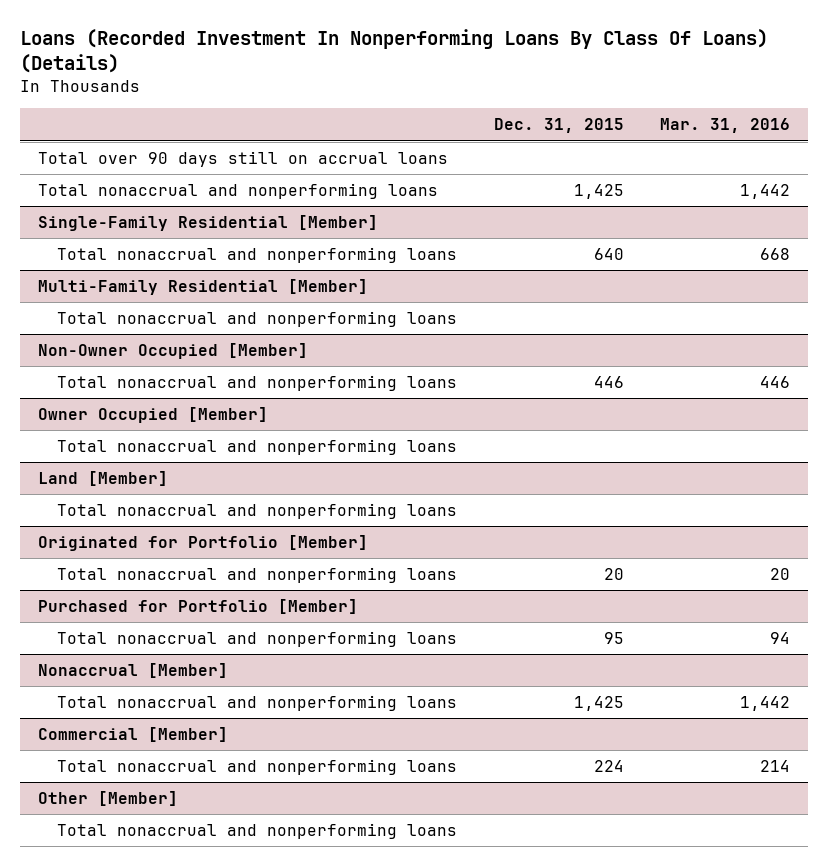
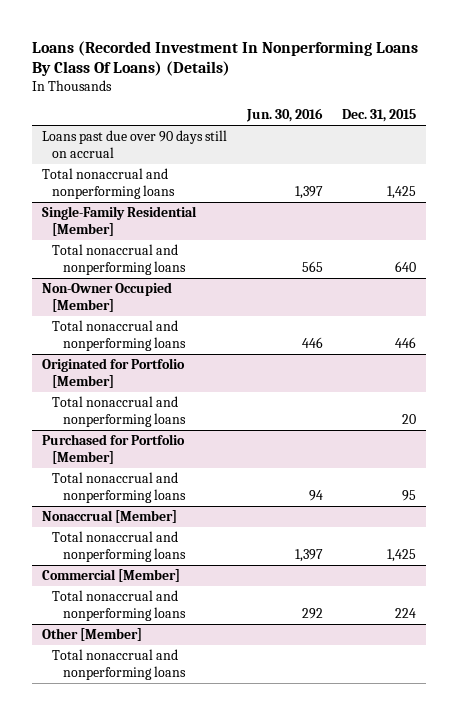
[659,118,790,134] Mar. 31, 2016 -> none
none -> [245,108,323,123] Jun. 30, 2016
[38,151,449,168] Total over 90 days still on accrual loans -> [41,129,227,158] Loans past due over 90 days still on accrual
[38,279,369,296] Multi-Family Residential [Member] -> none
[57,311,458,328] Total nonaccrual and nonperforming loans -> none
[38,407,269,424] Owner Occupied [Member] -> none
[57,439,458,456] Total nonaccrual and nonperforming loans -> none
[38,471,169,487] Land [Member] -> none
[57,503,458,520] Total nonaccrual and nonperforming loans -> none

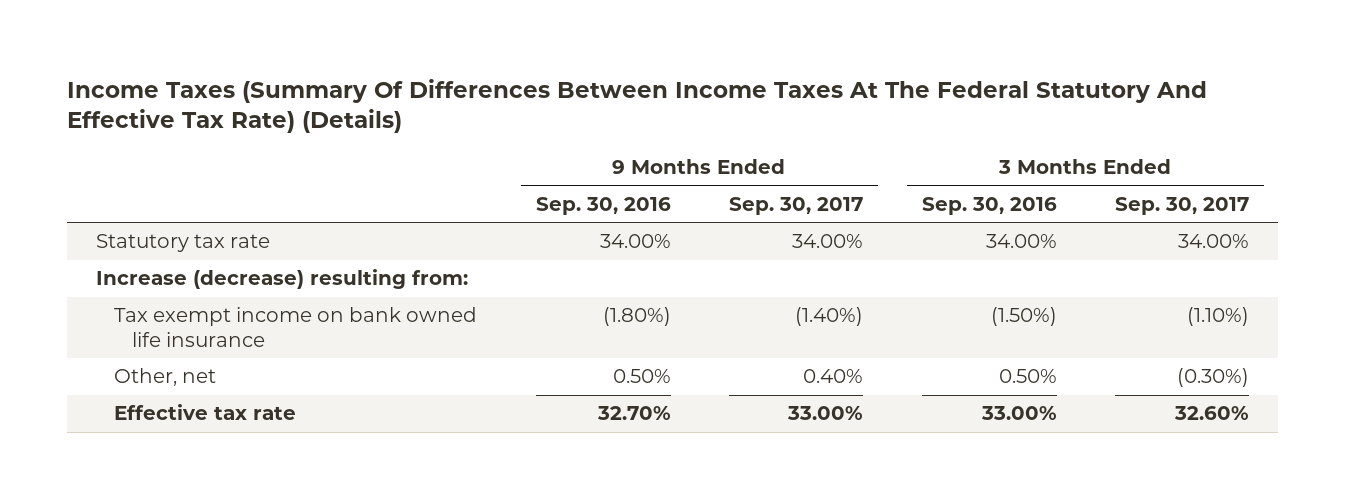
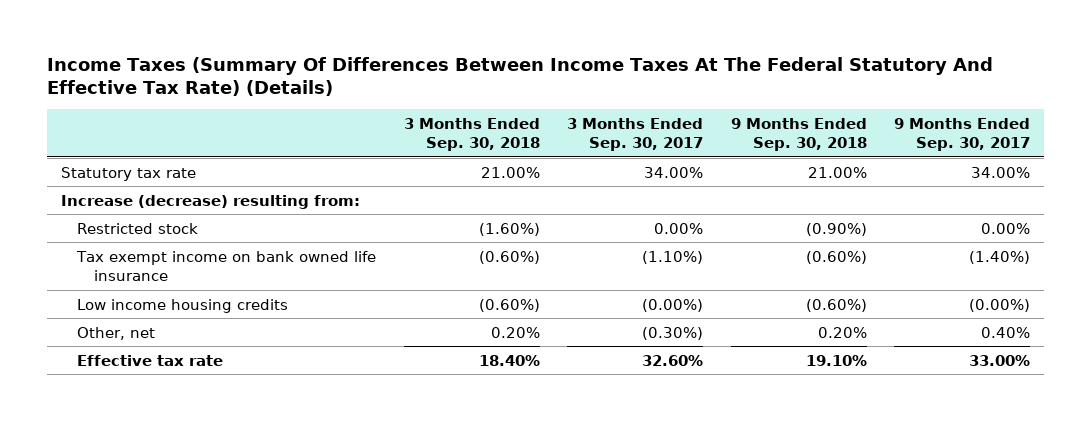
[535,196,671,215] Sep. 30, 2016 -> none
[921,196,1057,215] Sep. 30, 2016 -> none
none -> [403,117,540,152] 3 Months Ended Sep. 30, 2018
none -> [730,117,867,152] 9 Months Ended Sep. 30, 2018
none -> [77,222,199,234] Restricted stock
none -> [77,298,289,313] Low income housing credits

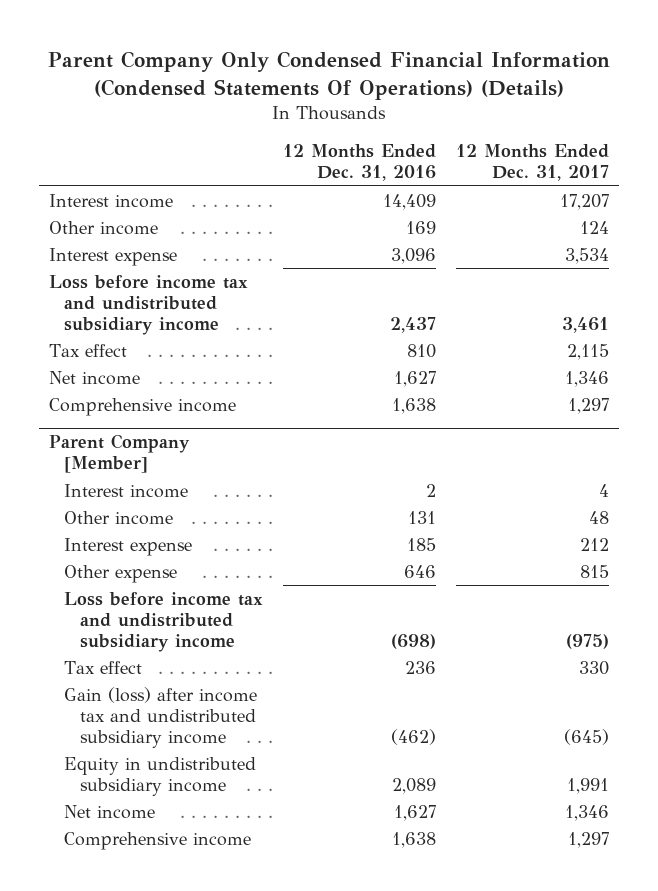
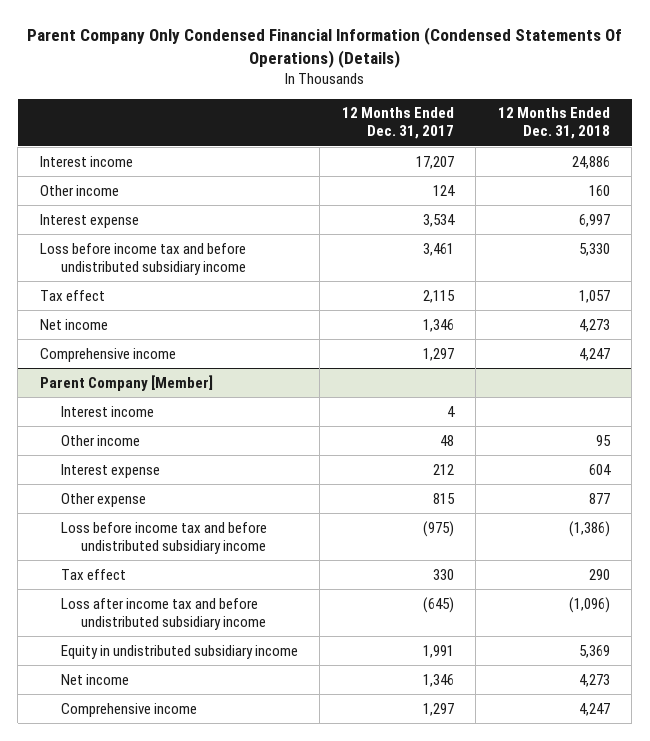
[283,144,437,182] 12 Months Ended Dec. 31, 2016 -> none
none -> [497,107,610,140] 12 Months Ended Dec. 31, 2018
[48,274,248,336] Loss before income tax and undistributed subsidiary income -> [39,242,246,275] Loss before income tax and before undistributed subsidiary income
[64,591,264,653] Loss before income tax and undistributed subsidiary income -> [60,521,267,554] Loss before income tax and before undistributed subsidiary income
[64,686,258,749] Gain (loss) after income tax and undistributed subsidiary income -> [60,597,267,630] Loss after income tax and before undistributed subsidiary income

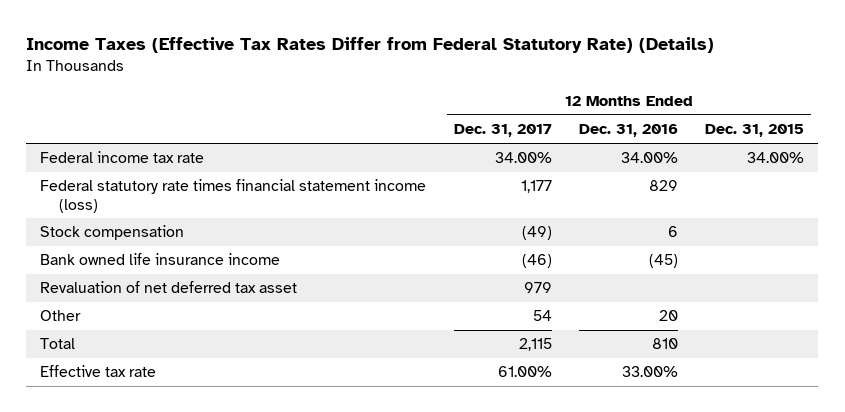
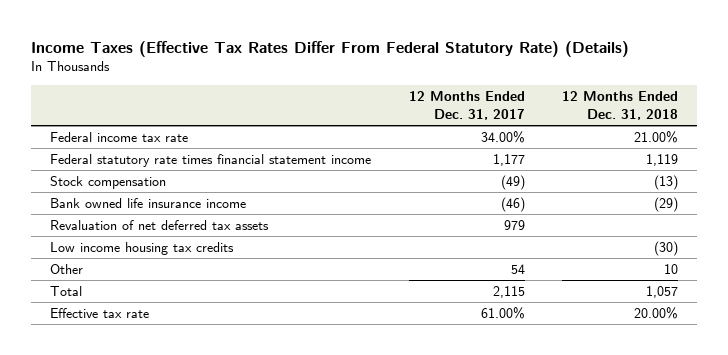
[26,37,715,54] Income Taxes (Effective Tax Rates Differ from Federal Statutory Rate) (Details) -> [31,40,630,57] Income Taxes (Effective Tax Rates Differ From Federal Statutory Rate) (Details)
[579,124,679,138] Dec. 31, 2016 -> none
[705,124,805,138] Dec. 31, 2015 -> none
none -> [562,91,679,121] 12 Months Ended Dec. 31, 2018
[40,179,427,213] Federal statutory rate times financial statement income (loss) -> [49,153,371,167] Federal statutory rate times financial statement income
[40,281,298,294] Revaluation of net deferred tax asset -> [49,219,269,230] Revaluation of net deferred tax assets
none -> [49,241,234,255] Low income housing tax credits

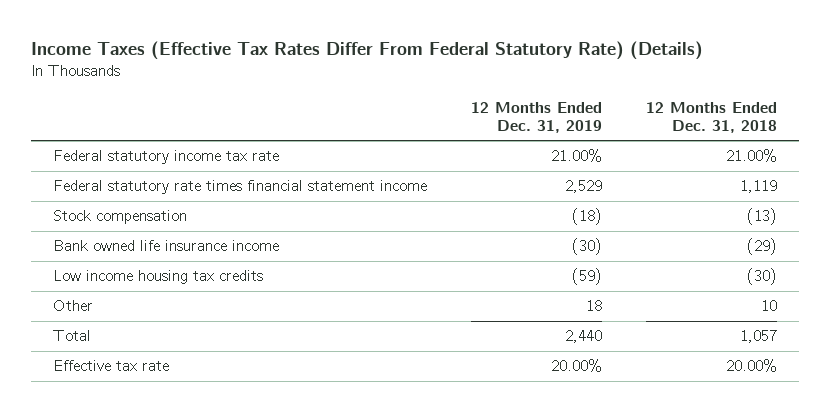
[408,91,525,121] 12 Months Ended Dec. 31, 2017 -> none
none -> [470,101,602,133] 12 Months Ended Dec. 31, 2019
[49,131,188,142] Federal income tax rate -> [52,150,279,165] Federal statutory income tax rate
[49,219,269,230] Revaluation of net deferred tax assets -> none

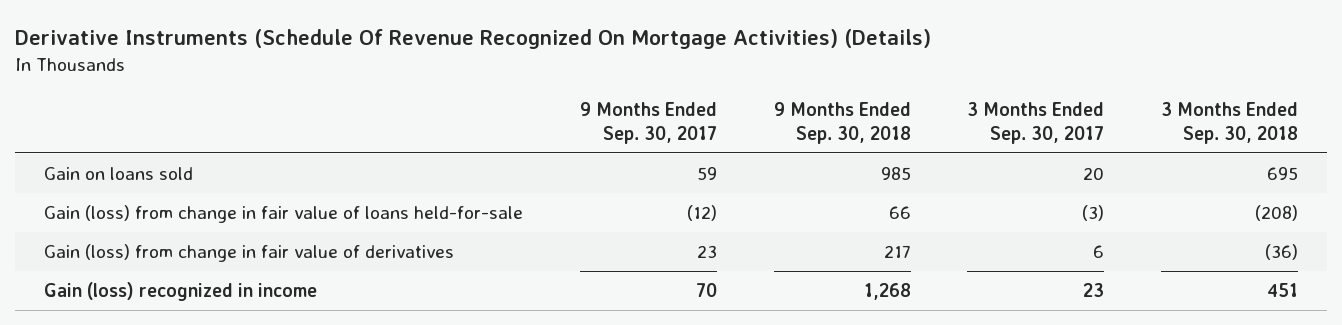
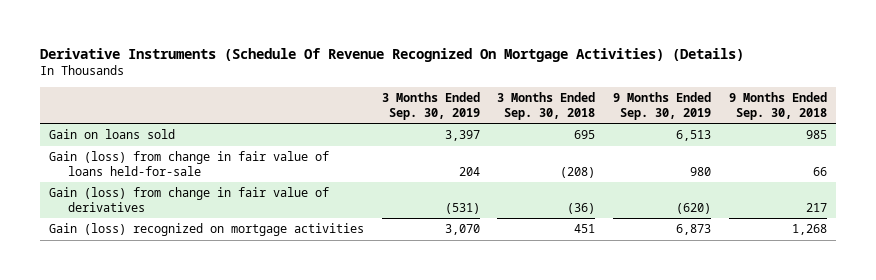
[579,102,717,145] 9 Months Ended Sep. 30, 2017 -> none
[967,102,1105,145] 3 Months Ended Sep. 30, 2017 -> none
none -> [381,92,480,120] 3 Months Ended Sep. 30, 2019
none -> [613,92,712,120] 9 Months Ended Sep. 30, 2019
[43,281,317,301] Gain (loss) recognized in income -> [48,223,364,237] Gain (loss) recognized on mortgage activities

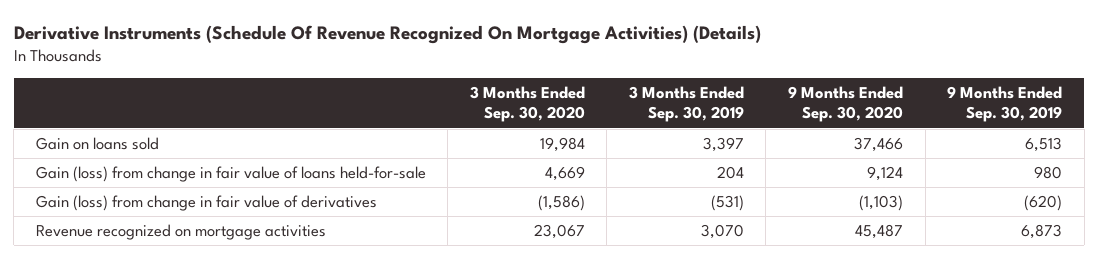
[497,92,596,120] 3 Months Ended Sep. 30, 2018 -> none
[729,92,828,120] 9 Months Ended Sep. 30, 2018 -> none
none -> [469,86,585,123] 3 Months Ended Sep. 30, 2020
none -> [788,86,904,123] 9 Months Ended Sep. 30, 2020
[48,223,364,237] Gain (loss) recognized on mortgage activities -> [35,224,326,241] Revenue recognized on mortgage activities

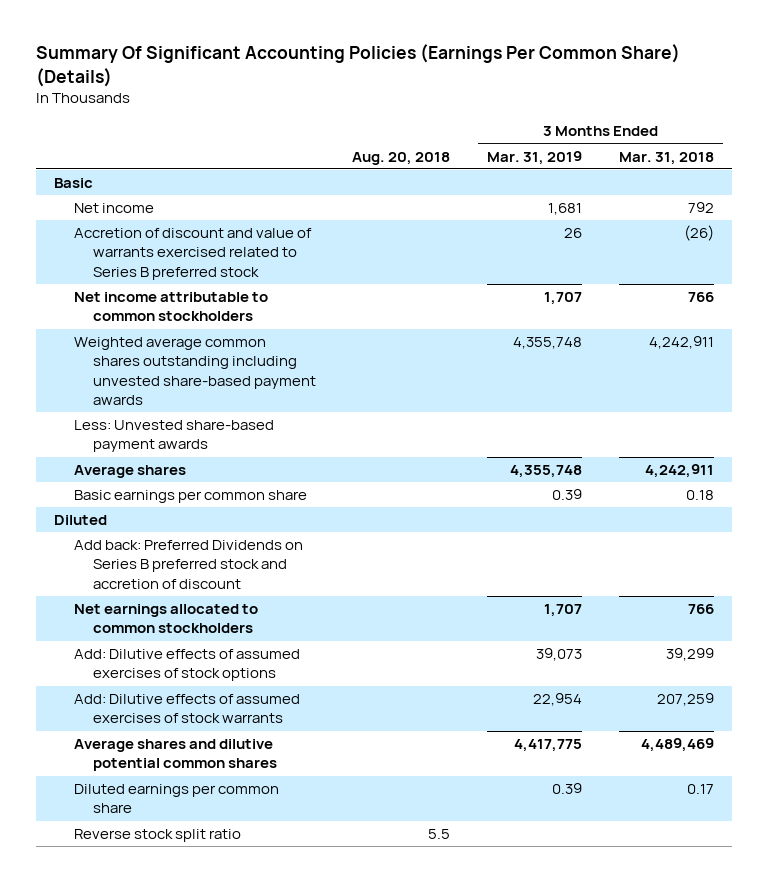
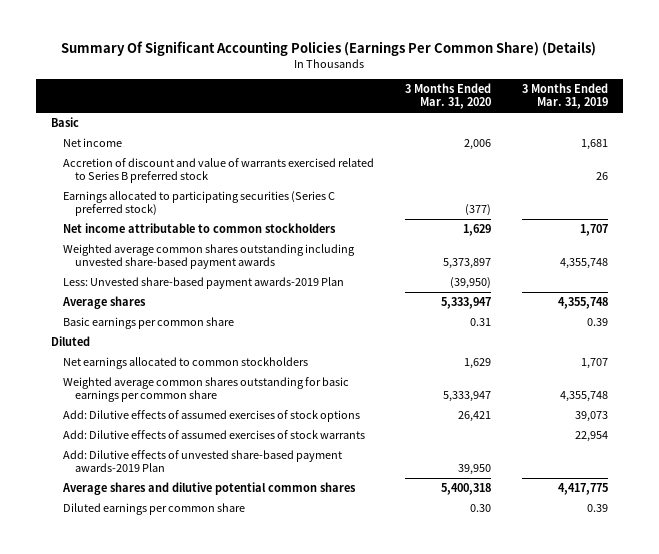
[352,151,451,165] Aug. 20, 2018 -> none
[619,151,715,165] Mar. 31, 2018 -> none
none -> [404,83,491,110] 3 Months Ended Mar. 31, 2020
none -> [62,190,335,217] Earnings allocated to participating securities (Series C preferred stock)
[73,420,274,453] Less: Unvested share-based payment awards -> [62,276,344,289] Less: Unvested share-based payment awards-2019 Plan
[73,540,303,589] Add back: Preferred Dividends on Series B preferred stock and accretion of discount -> none
none -> [62,376,349,403] Weighted average common shares outstanding for basic earnings per common share
none -> [62,449,342,473] Add: Dilutive effects of unvested share-based payment awards-2019 Plan
[73,829,241,843] Reverse stock split ratio -> none

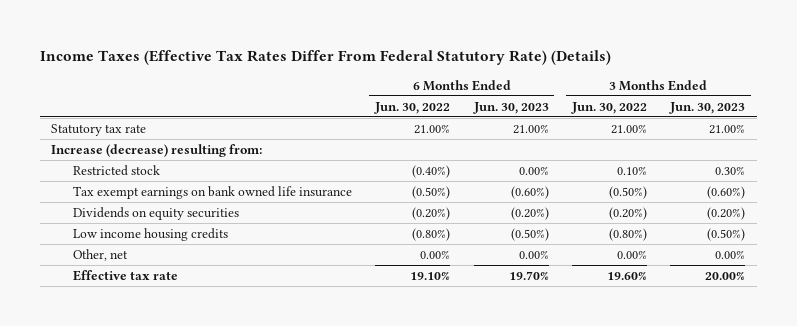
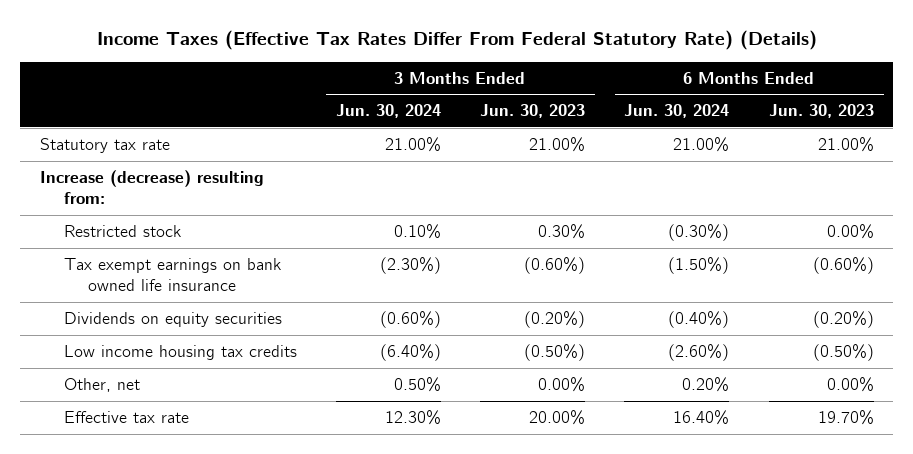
[374,101,451,114] Jun. 30, 2022 -> none
[570,101,647,114] Jun. 30, 2022 -> none
none -> [335,104,441,119] Jun. 30, 2024
none -> [624,104,730,119] Jun. 30, 2024
[72,227,228,241] Low income housing credits -> [63,344,297,360] Low income housing tax credits

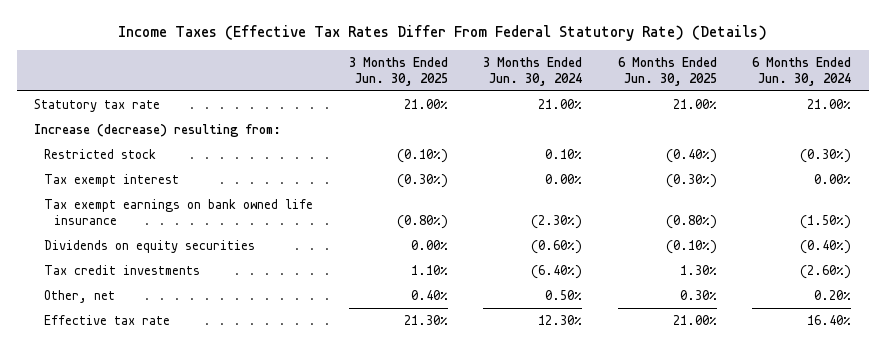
[480,104,586,119] Jun. 30, 2023 -> none
[768,104,874,119] Jun. 30, 2023 -> none
none -> [348,56,448,86] 3 Months Ended Jun. 30, 2025
none -> [617,56,717,86] 6 Months Ended Jun. 30, 2025
none -> [44,173,180,187] Tax exempt interest
[63,344,297,360] Low income housing tax credits -> [44,264,201,275] Tax credit investments

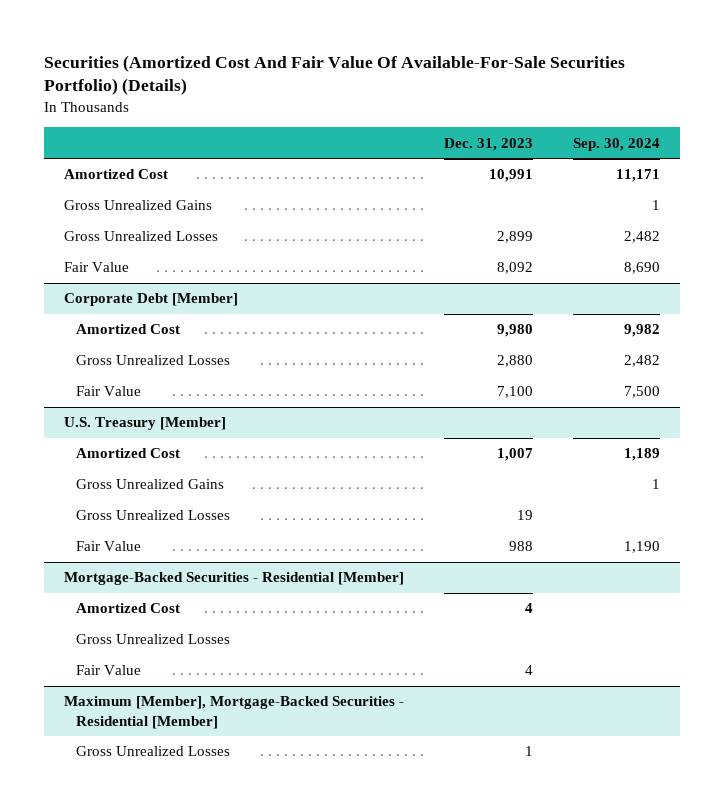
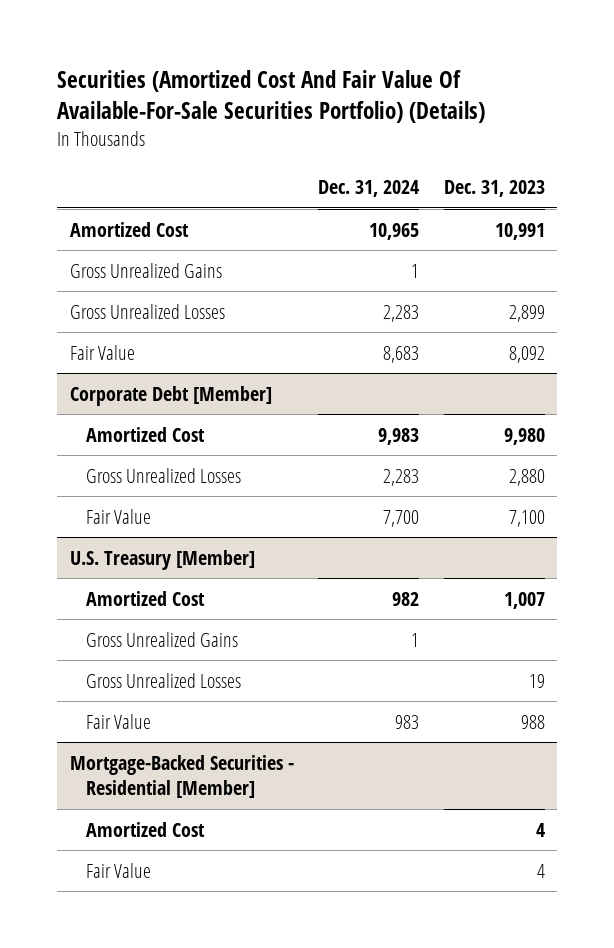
[573,137,661,151] Sep. 30, 2024 -> none
none -> [318,180,420,198] Dec. 31, 2024
[75,634,230,645] Gross Unrealized Losses -> none
[64,696,405,729] Maximum [Member], Mortgage-Backed Securities - Residential [Member] -> none
[75,746,230,757] Gross Unrealized Losses -> none

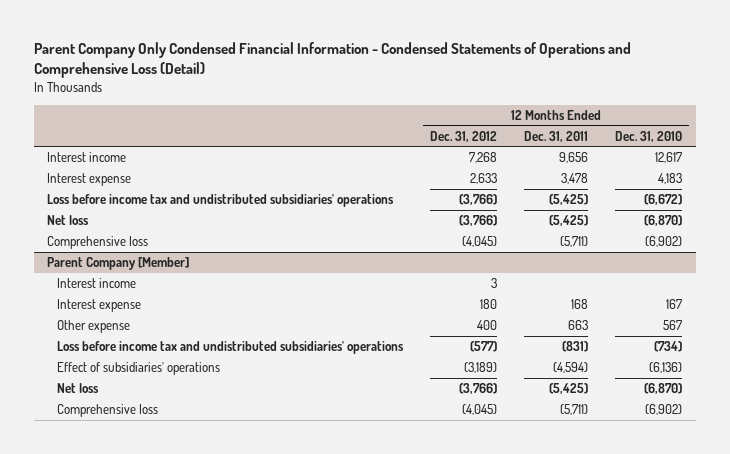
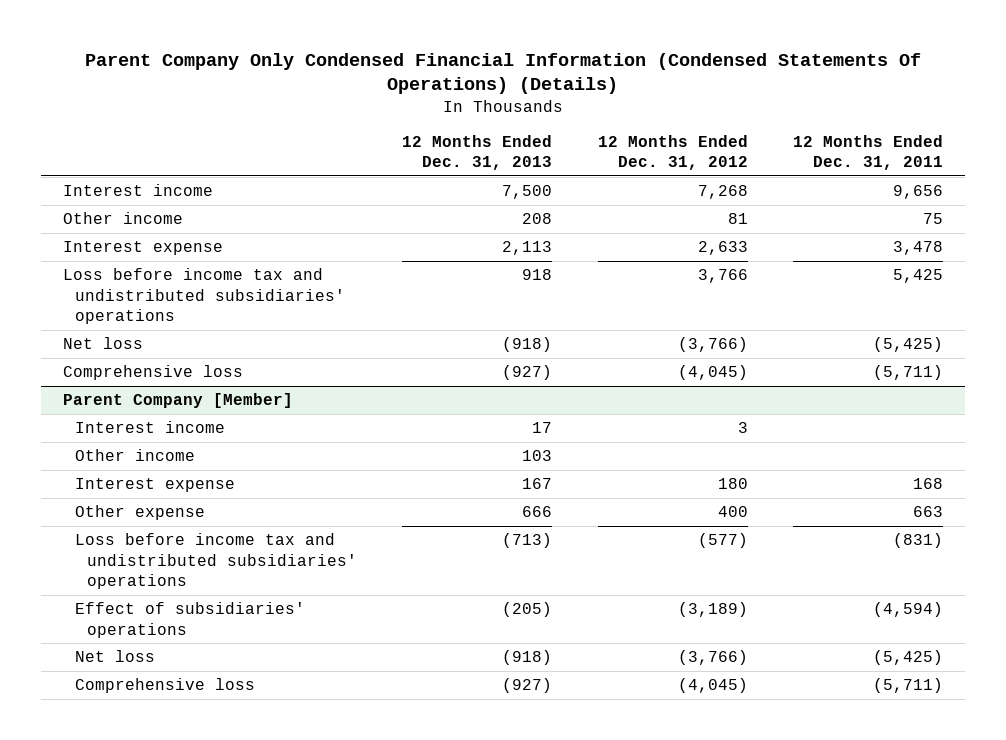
[33,42,631,79] Parent Company Only Condensed Financial Information - Condensed Statements of Operations and Comprehensive Loss (Detail) -> [85,52,922,95] Parent Company Only Condensed Financial Information (Condensed Statements Of Operations) (Details)
[615,130,683,142] Dec. 31, 2010 -> none
none -> [402,134,553,171] 12 Months Ended Dec. 31, 2013
none -> [63,212,184,225] Other income
[458,194,497,206] (3,766) -> [697,269,748,284] 3,766
[549,194,589,206] (5,425) -> [892,269,943,284] 5,425
none -> [75,449,196,462] Other income

